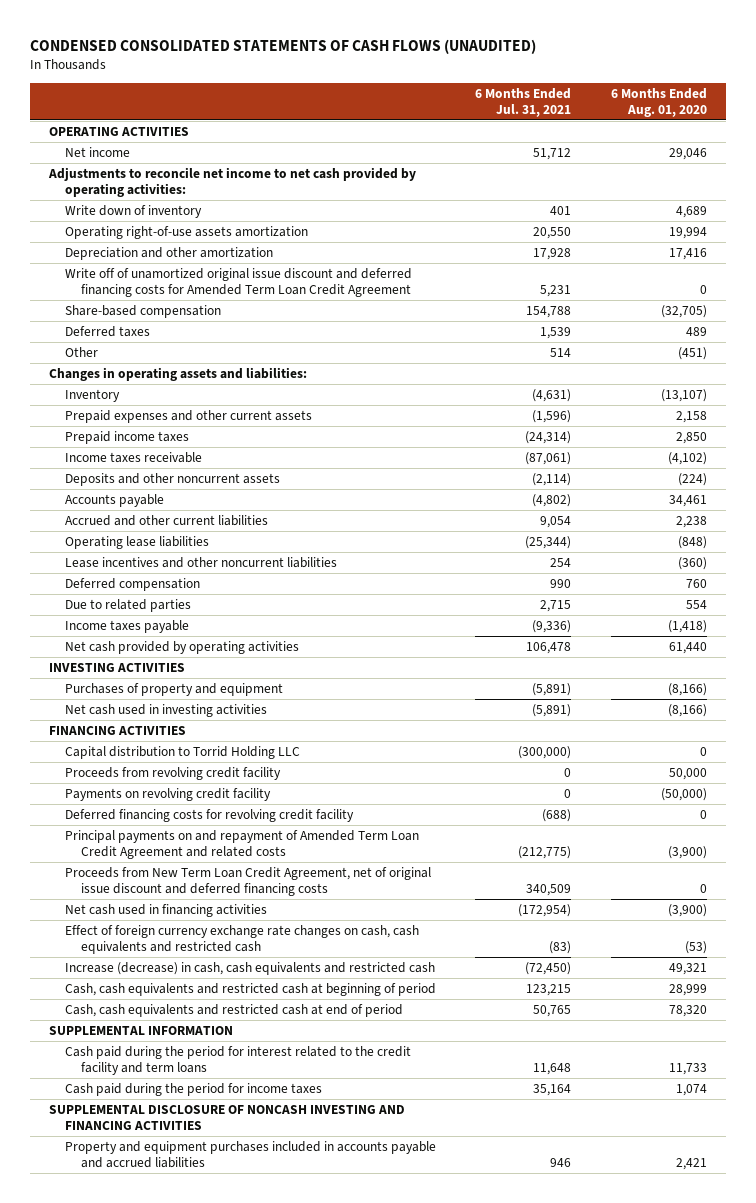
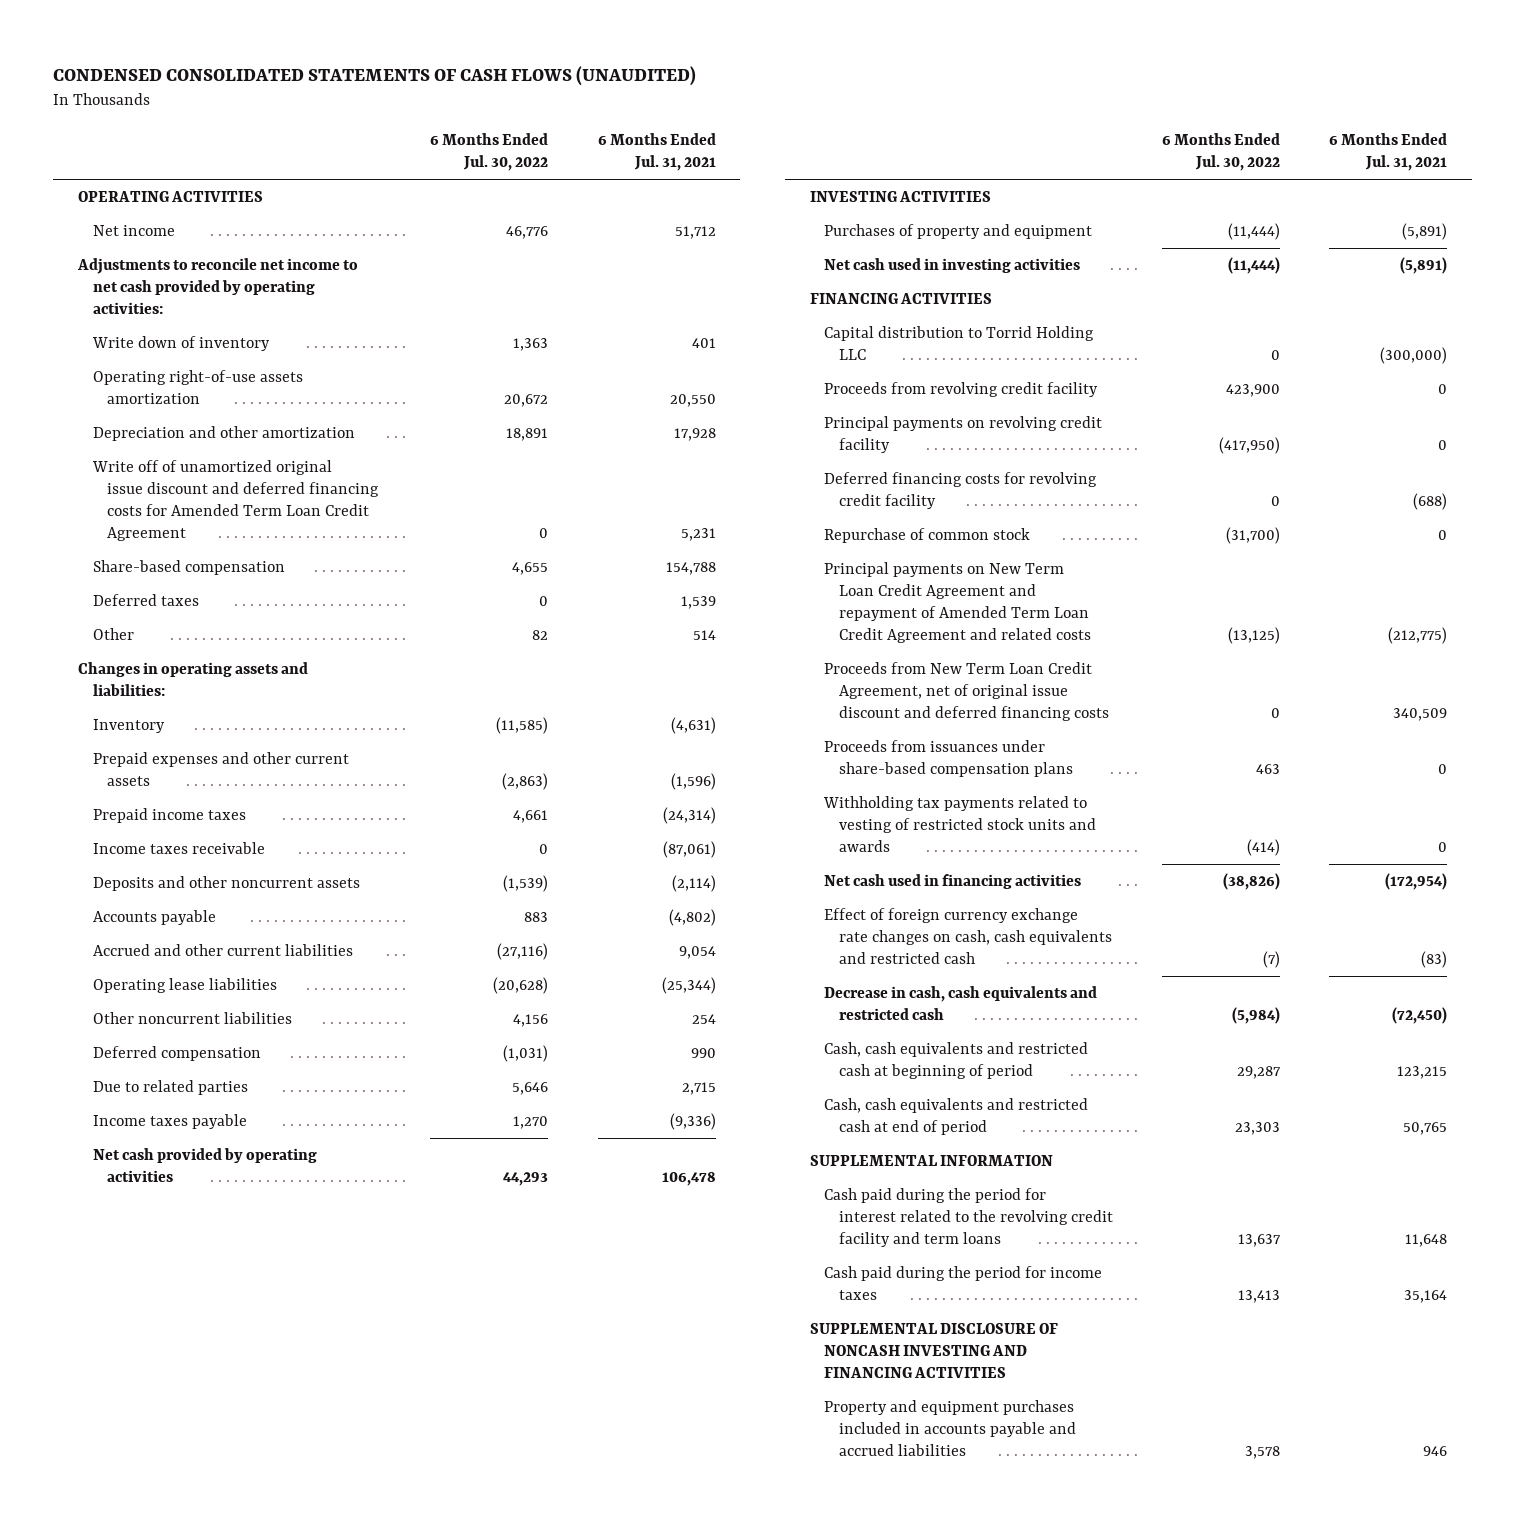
[610,87,707,117] 6 Months Ended Aug. 01, 2020 -> none
none -> [430,133,549,172] 6 Months Ended Jul. 30, 2022
[65,556,338,568] Lease incentives and other noncurrent liabilities -> [92,1011,292,1024] Other noncurrent liabilities
[65,787,272,801] Payments on revolving credit facility -> [824,415,1103,454] Principal payments on revolving credit facility
none -> [824,527,1031,543] Repurchase of common stock
[65,829,420,859] Principal payments on and repayment of Amended Term Loan Credit Agreement and related costs -> [824,561,1092,644] Principal payments on New Term Loan Credit Agreement and repayment of Amended Term Loan Credit Agreement and related costs
none -> [824,739,1074,778] Proceeds from issuances under share-based compensation plans
none -> [823,795,1097,853] Withholding tax payments related to vesting of restricted stock units and awards
[65,961,436,975] Increase (decrease) in cash, cash equivalents and restricted cash -> [824,985,1098,1021] Decrease in cash, cash equivalents and restricted cash
[65,1045,412,1075] Cash paid during the period for interest related to the credit facility and term loans -> [824,1187,1114,1248] Cash paid during the period for interest related to the revolving credit facility and term loans

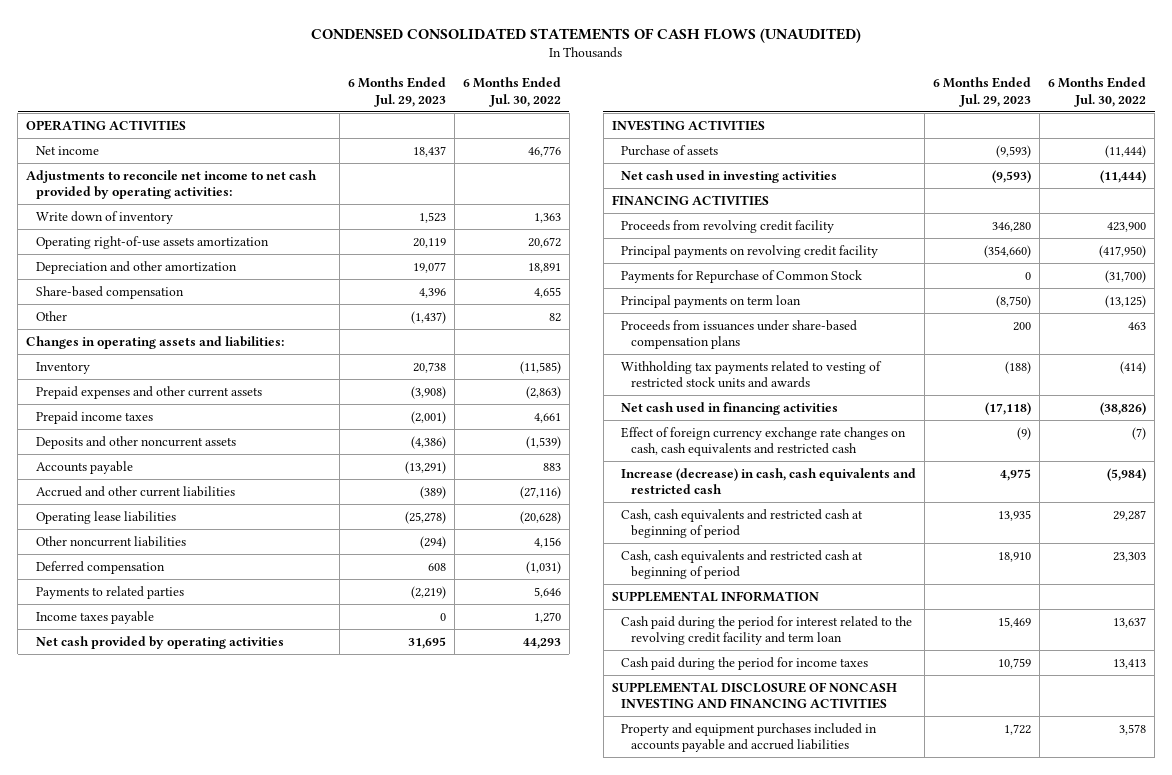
[597,133,716,172] 6 Months Ended Jul. 31, 2021 -> none
none -> [347,77,446,107] 6 Months Ended Jul. 29, 2023
[91,459,380,542] Write off of unamortized original issue discount and deferred financing costs for Amended Term Loan Credit Agreement -> none
[92,593,199,606] Deferred taxes -> none
[92,841,265,854] Income taxes receivable -> none
[92,1079,248,1095] Due to related parties -> [35,585,184,599] Payments to related parties
[824,223,1093,239] Purchases of property and equipment -> [621,144,719,156] Purchase of assets
[824,325,1095,361] Capital distribution to Torrid Holding LLC -> none
[824,471,1098,510] Deferred financing costs for revolving credit facility -> none
[824,661,1110,722] Proceeds from New Term Loan Credit Agreement, net of original issue discount and deferred financing costs -> none
[824,527,1031,543] Repurchase of common stock -> [621,269,863,283] Payments for Repurchase of Common Stock
[824,561,1092,644] Principal payments on New Term Loan Credit Agreement and repayment of Amended Term Loan Credit Agreement and related costs -> [621,294,802,308] Principal payments on term loan
[824,985,1098,1021] Decrease in cash, cash equivalents and restricted cash -> [621,467,917,494] Increase (decrease) in cash, cash equivalents and restricted cash
[824,1097,1089,1136] Cash, cash equivalents and restricted cash at end of period -> [621,549,864,579] Cash, cash equivalents and restricted cash at beginning of period
[824,1187,1114,1248] Cash paid during the period for interest related to the revolving credit facility and term loans -> [621,615,913,645] Cash paid during the period for interest related to the revolving credit facility and term loan

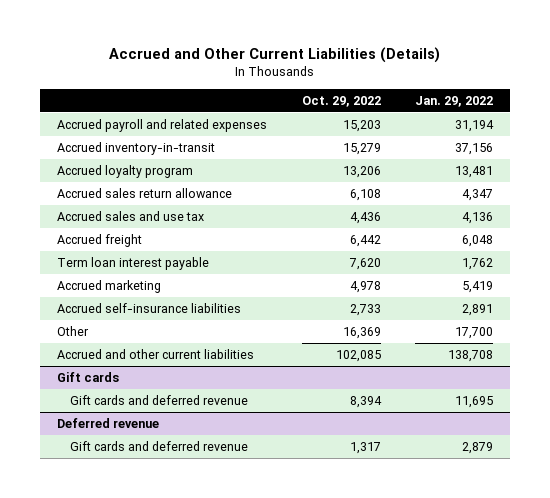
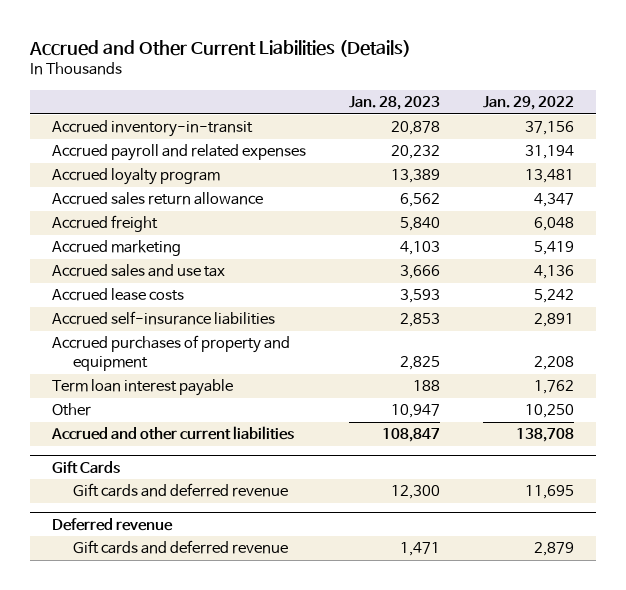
[301,95,381,107] Oct. 29, 2022 -> none
none -> [349,96,441,111] Jan. 28, 2023
[57,118,268,132] Accrued payroll and related expenses -> [52,144,307,162] Accrued payroll and related expenses
[57,210,205,221] Accrued sales and use tax -> [52,264,226,278] Accrued sales and use tax
none -> [52,288,185,302] Accrued lease costs
none -> [52,335,291,372] Accrued purchases of property and equipment
[57,256,210,270] Term loan interest payable -> [52,379,234,397] Term loan interest payable
[454,326,493,339] 17,700 -> [525,404,575,419] 10,250
[57,371,120,382] Gift cards -> [52,460,121,474] Gift Cards

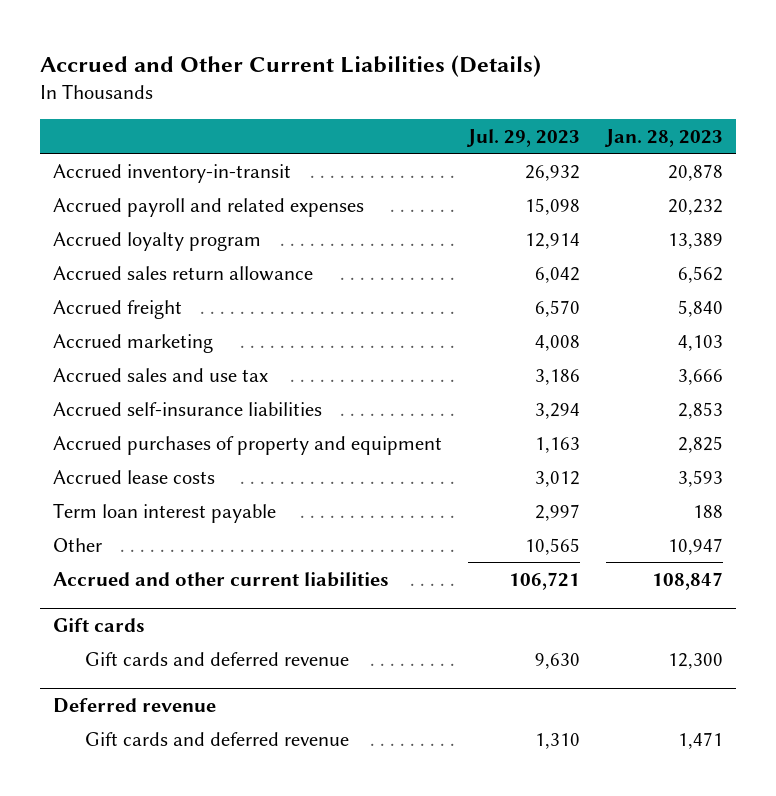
[483,96,575,111] Jan. 29, 2022 -> none
none -> [465,128,580,147] Jul. 29, 2023
[52,288,185,302] Accrued lease costs -> [53,469,216,484] Accrued lease costs
[52,460,121,474] Gift Cards -> [53,617,146,632] Gift cards

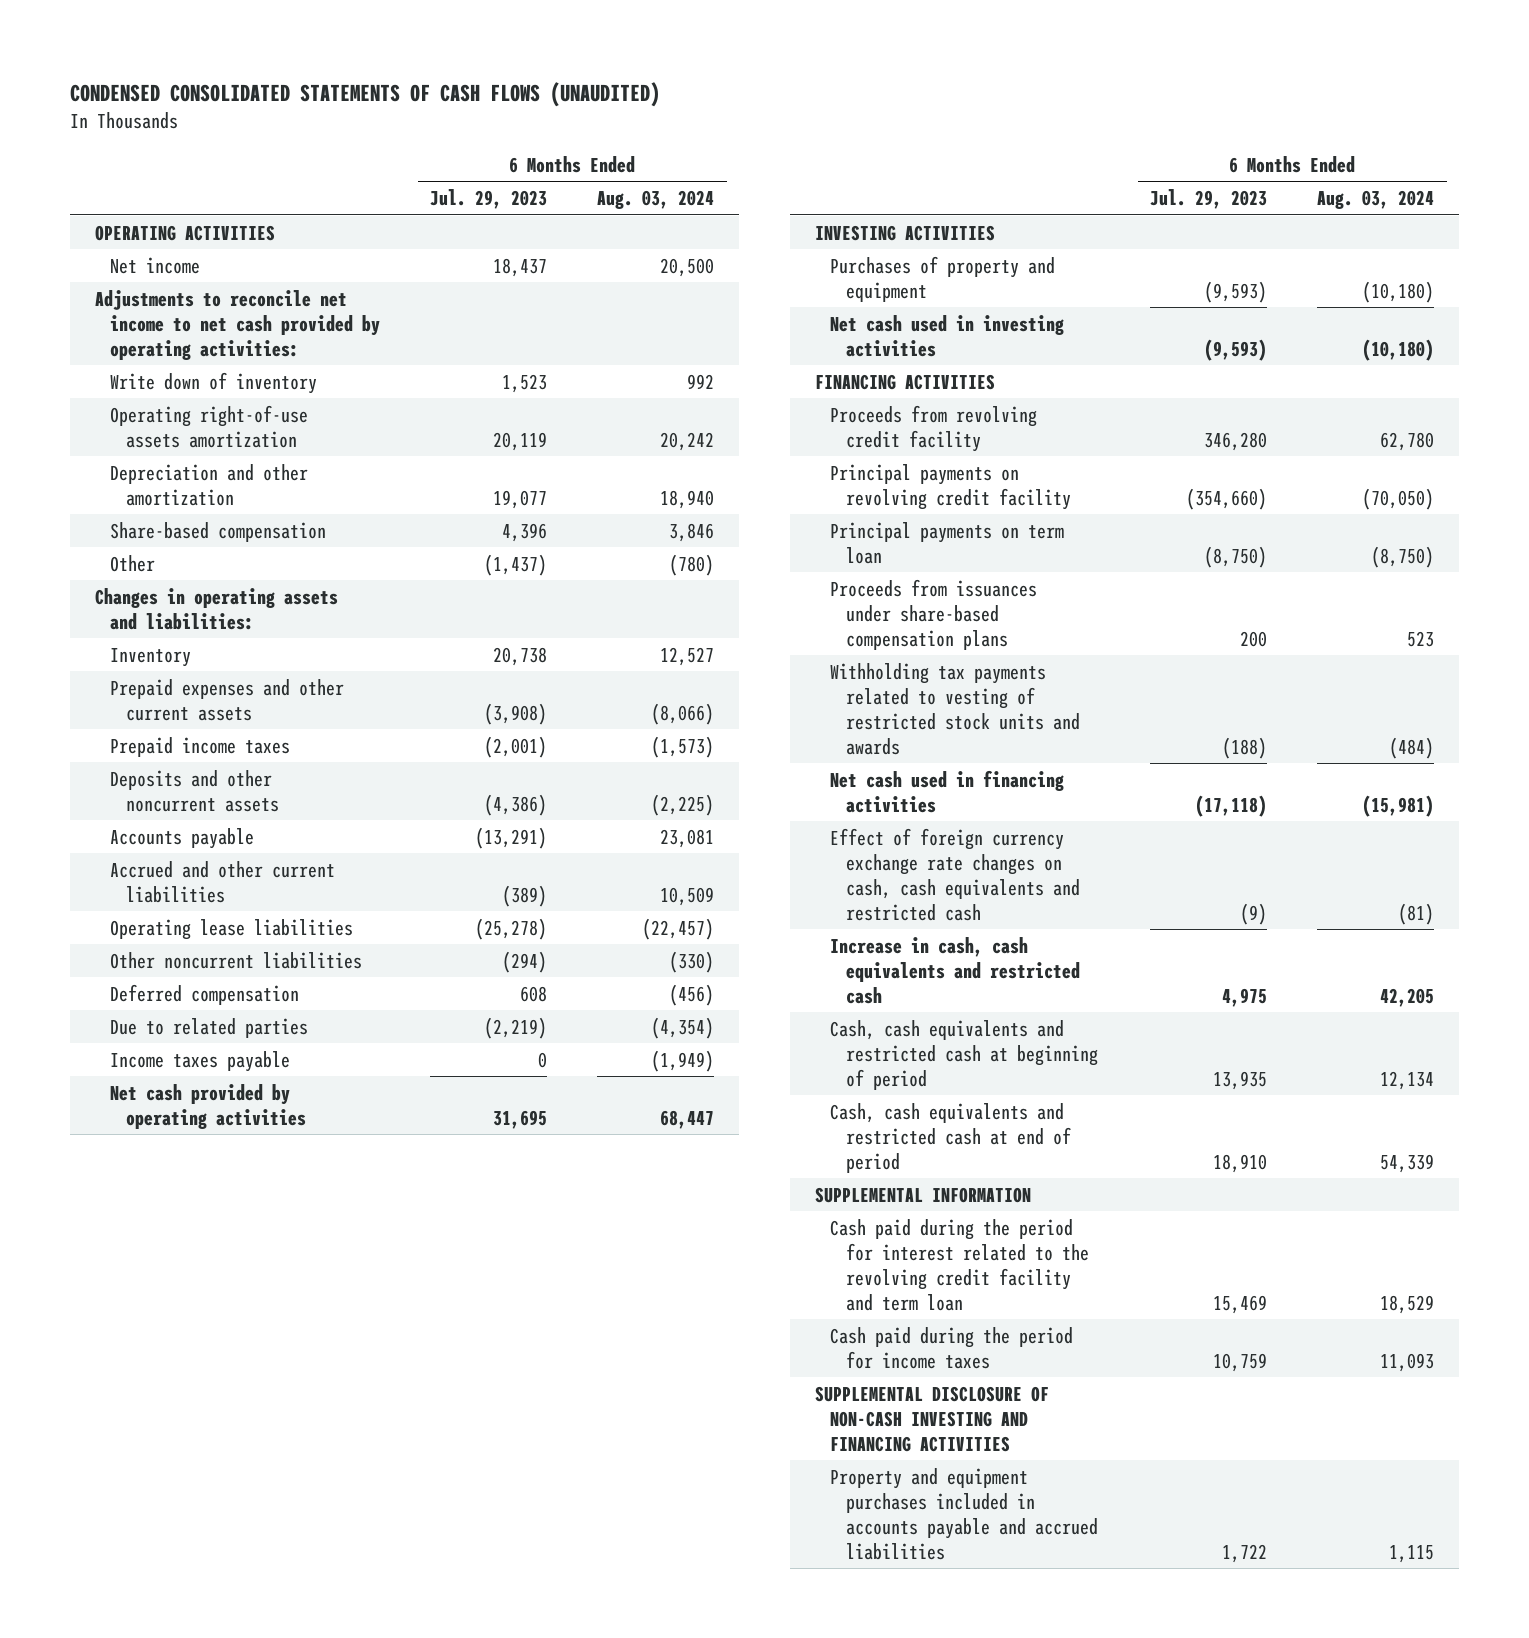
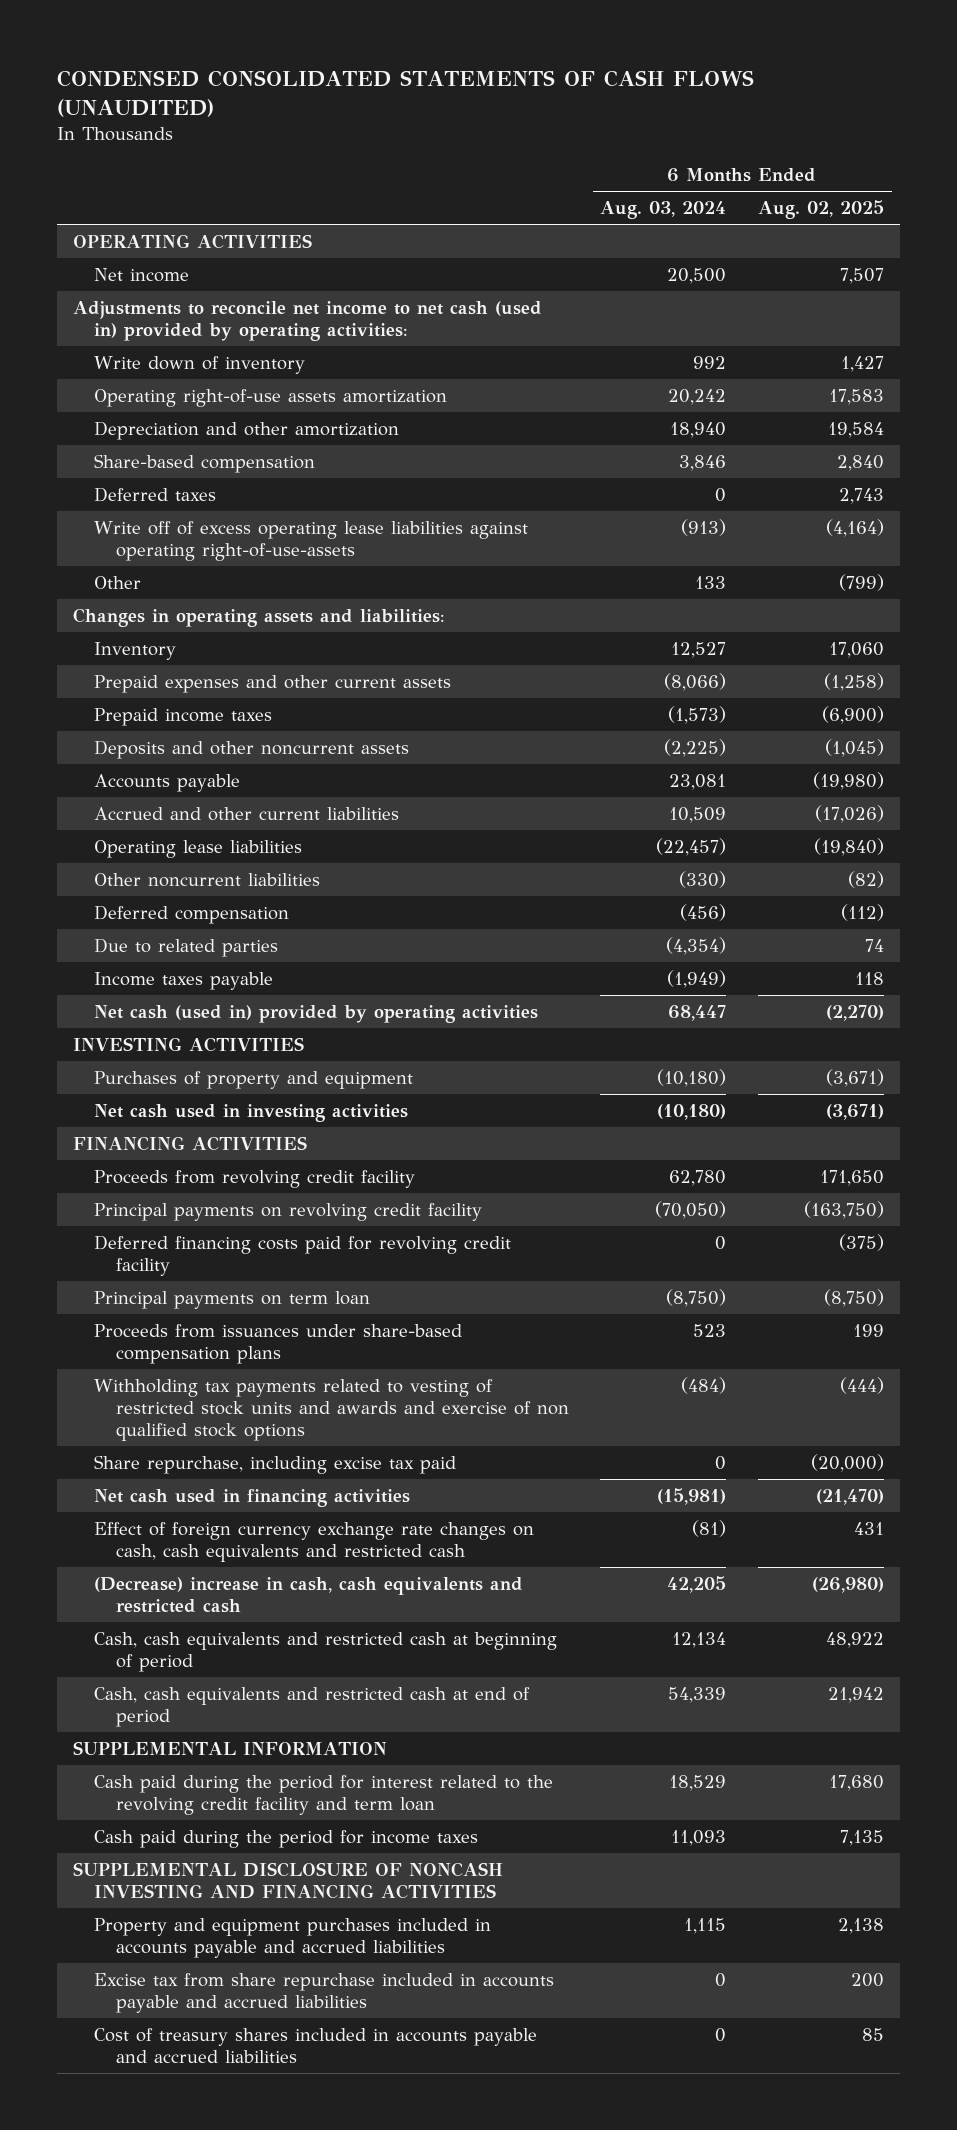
[430,189,548,210] Jul. 29, 2023 -> none
none -> [758,200,885,220] Aug. 02, 2025
[94,289,381,360] Adjustments to reconcile net income to net cash provided by operating activities: -> [72,300,542,341] Adjustments to reconcile net income to net cash (used in) provided by operating activities:
none -> [94,486,217,502] Deferred taxes
none -> [94,520,529,561] Write off of excess operating lease liabilities against operating right-of-use-assets
[669,553,715,576] (780) -> [695,575,727,589] 133
[110,1083,306,1129] Net cash provided by operating activities -> [94,1004,539,1023] Net cash (used in) provided by operating activities
none -> [94,1234,512,1276] Deferred financing costs paid for revolving credit facility
[830,662,1080,755] Withholding tax payments related to vesting of restricted stock units and awards -> [94,1378,569,1441] Withholding tax payments related to vesting of restricted stock units and awards and exercise of non qualified stock options
none -> [94,1454,457,1474] Share repurchase, including excise tax paid
[830,936,1080,1004] Increase in cash, cash equivalents and restricted cash -> [94,1576,524,1613] (Decrease) increase in cash, cash equivalents and restricted cash
[814,1385,1049,1452] SUPPLEMENTAL DISCLOSURE OF NON-CASH INVESTING AND FINANCING ACTIVITIES -> [72,1861,503,1899] SUPPLEMENTAL DISCLOSURE OF NONCASH INVESTING AND FINANCING ACTIVITIES
none -> [94,1972,555,2013] Excise tax from share repurchase included in accounts payable and accrued liabilities
none -> [94,2027,538,2063] Cost of treasury shares included in accounts payable and accrued liabilities

